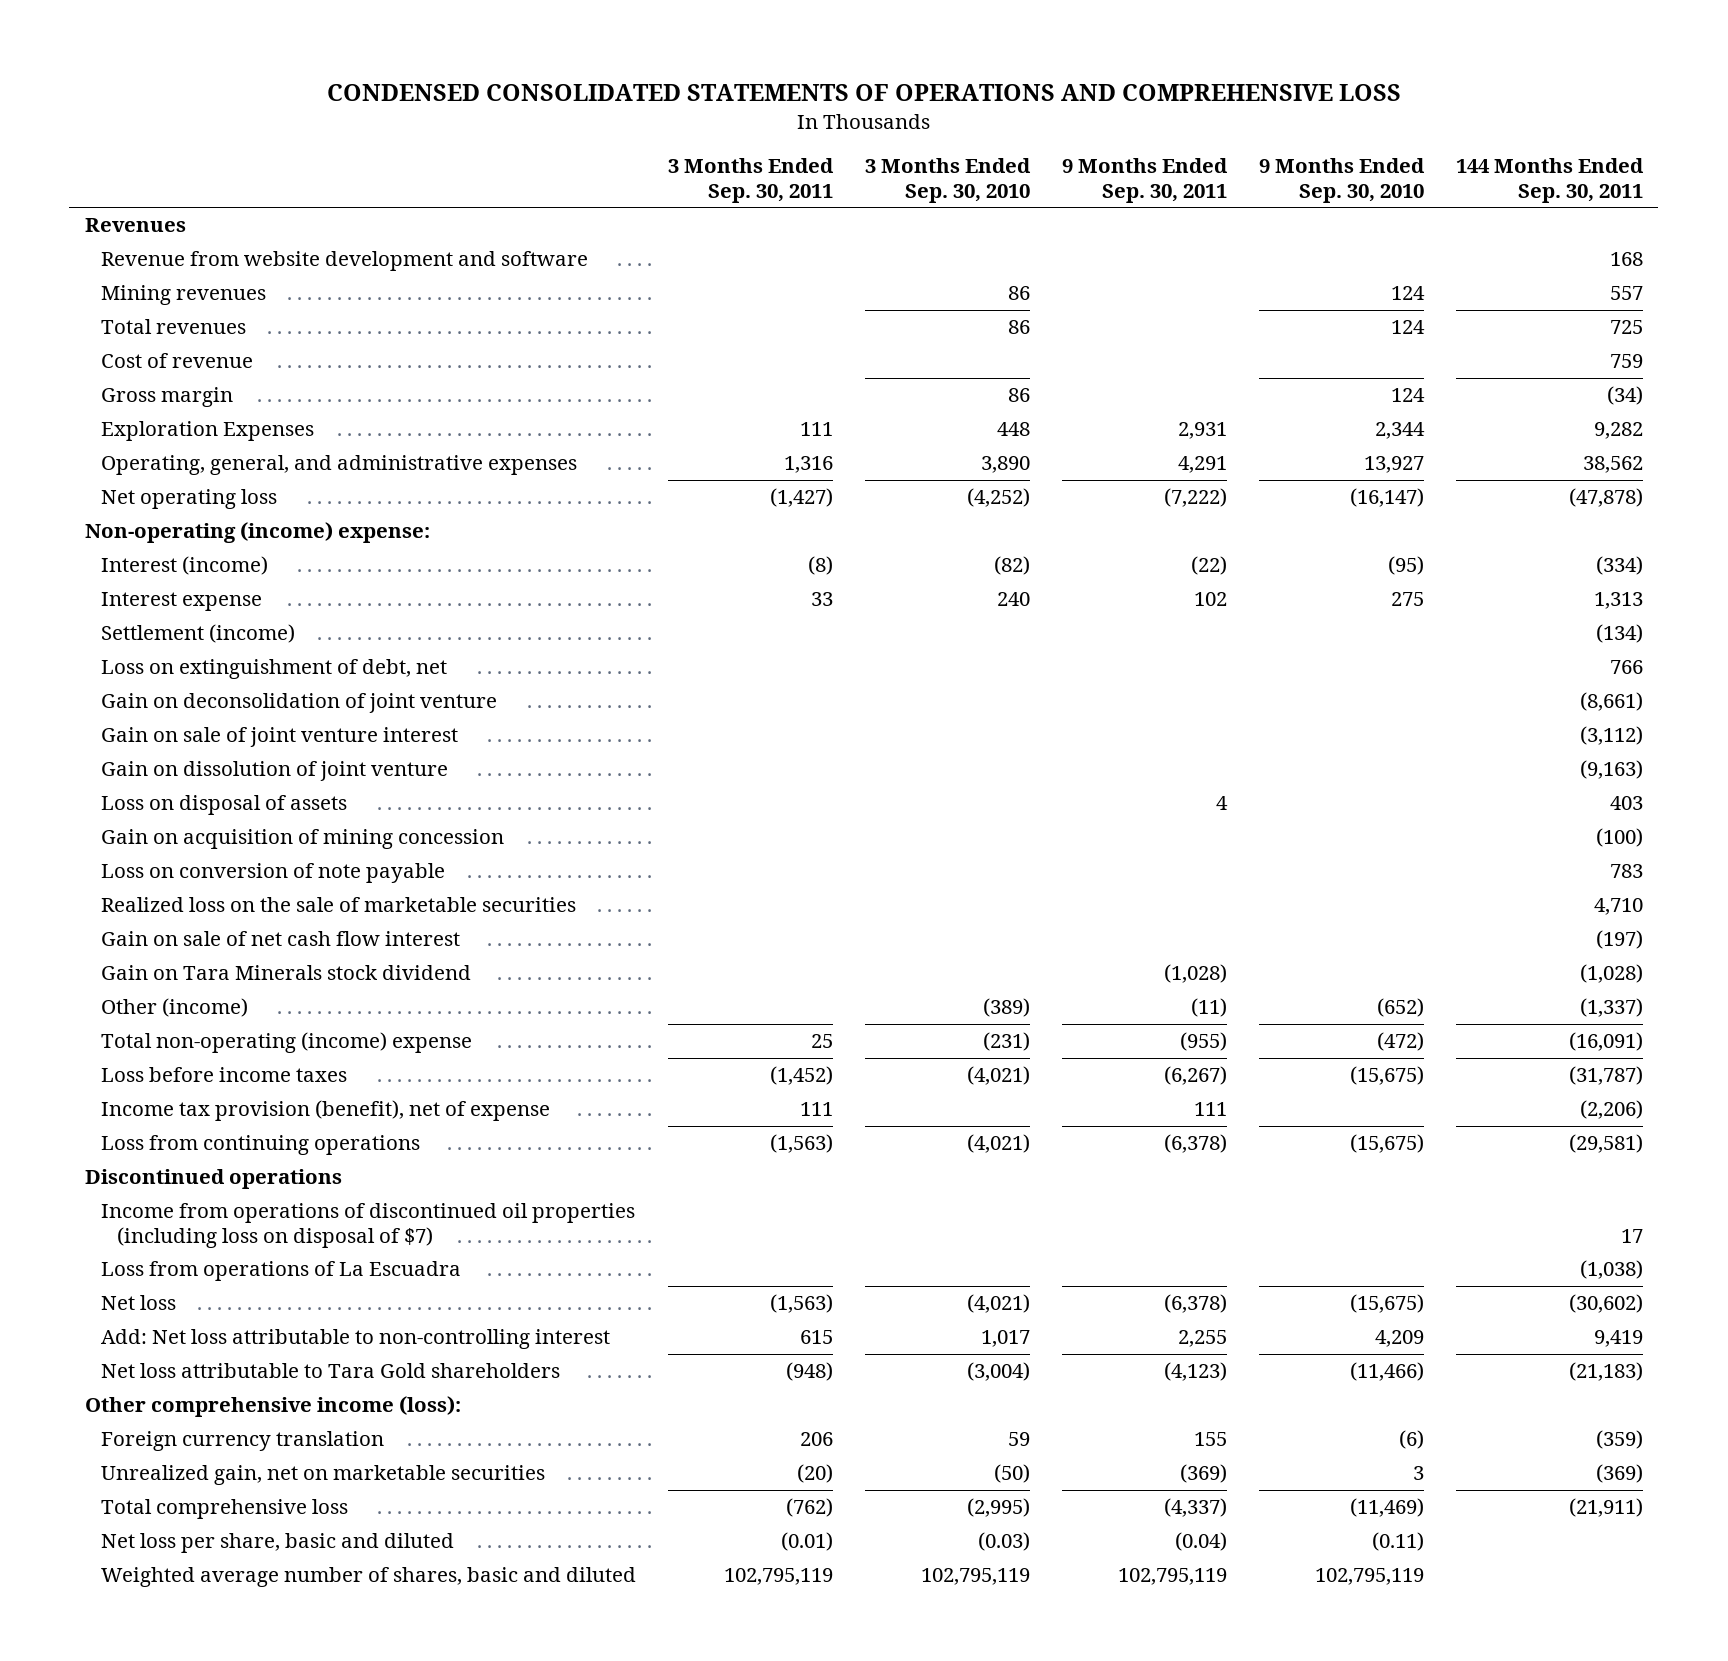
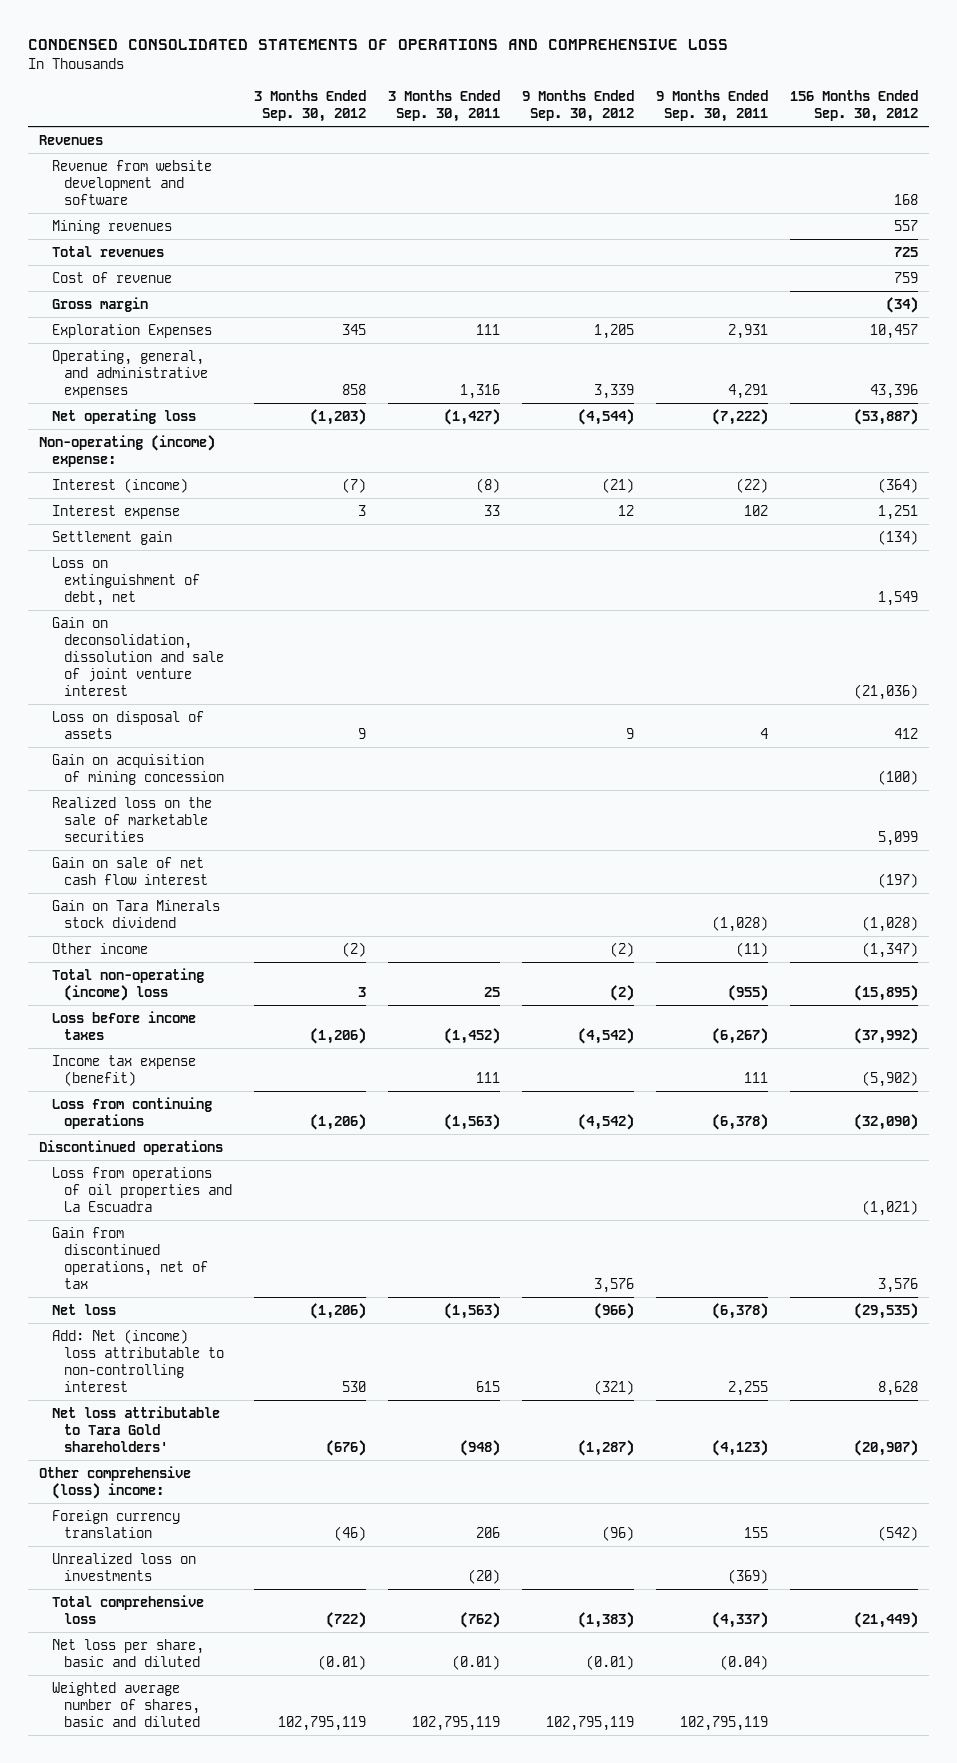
[864,158,1031,203] 3 Months Ended Sep. 30, 2010 -> none
[1258,158,1425,203] 9 Months Ended Sep. 30, 2010 -> none
[1455,158,1644,203] 144 Months Ended Sep. 30, 2011 -> none
none -> [253,90,366,123] 3 Months Ended Sep. 30, 2012
none -> [521,90,634,123] 9 Months Ended Sep. 30, 2012
none -> [789,90,918,123] 156 Months Ended Sep. 30, 2012
[101,624,296,644] Settlement (income) -> [51,530,172,545] Settlement gain
[101,727,459,748] Gain on sale of joint venture interest -> none
[101,761,449,782] Gain on dissolution of joint venture -> none
[101,693,498,714] Gain on deconsolidation of joint venture -> [51,616,224,697] Gain on deconsolidation, dissolution and sale of joint venture interest
[101,863,446,884] Loss on conversion of note payable -> none
[101,998,249,1018] Other (income) -> [51,942,148,954] Other income
[101,1032,473,1054] Total non-operating (income) expense -> [51,967,204,1002] Total non-operating (income) loss
[101,1100,551,1122] Income tax provision (benefit), net of expense -> [51,1054,196,1087] Income tax expense (benefit)
[101,1261,462,1282] Loss from operations of La Escuadra -> none
[101,1203,636,1248] Income from operations of discontinued oil properties (including loss on disposal of $7) -> [51,1166,232,1213] Loss from operations of oil properties and La Escuadra
none -> [51,1226,208,1290] Gain from discontinued operations, net of tax
[101,1329,611,1350] Add: Net loss attributable to non-controlling interest -> [51,1328,224,1393] Add: Net (income) loss attributable to non-controlling interest
[101,1363,561,1379] Net loss attributable to Tara Gold shareholders -> [51,1405,220,1453] Net loss attributable to Tara Gold shareholders'
[85,1396,462,1418] Other comprehensive income (loss): -> [39,1465,192,1500] Other comprehensive (loss) income:
[101,1465,546,1486] Unrealized gain, net on marketable securities -> [51,1552,196,1582] Unrealized loss on investments

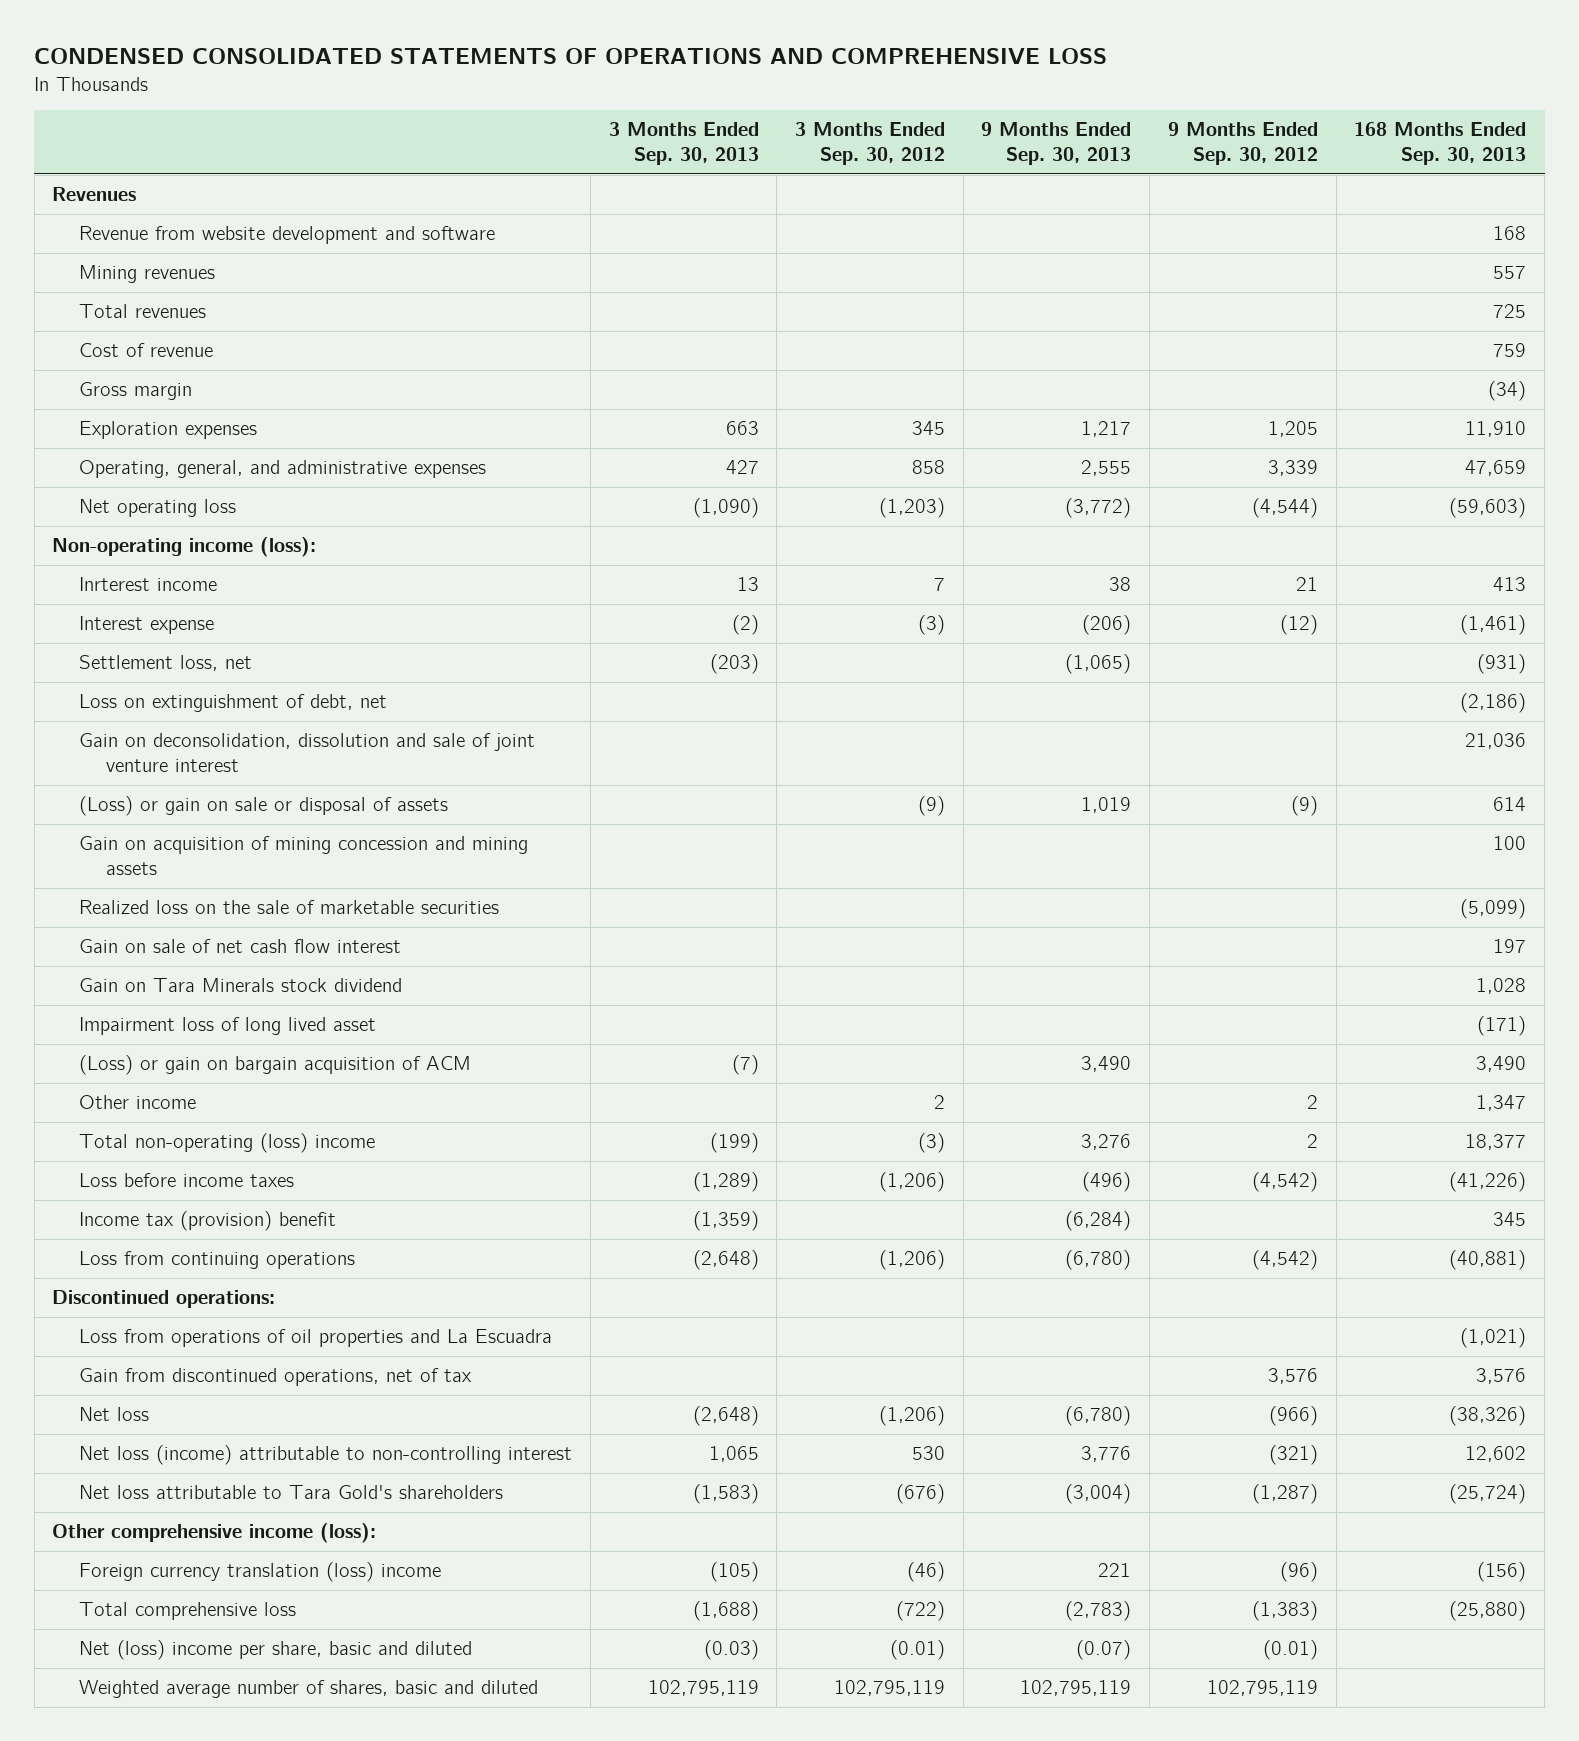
[387,90,500,123] 3 Months Ended Sep. 30, 2011 -> none
[655,90,768,123] 9 Months Ended Sep. 30, 2011 -> none
[789,90,918,123] 156 Months Ended Sep. 30, 2012 -> none
none -> [608,122,759,165] 3 Months Ended Sep. 30, 2013
none -> [981,122,1132,165] 9 Months Ended Sep. 30, 2013
none -> [1354,122,1527,165] 168 Months Ended Sep. 30, 2013
[51,323,212,338] Exploration Expenses -> [79,421,258,440] Exploration expenses
[51,530,172,545] Settlement gain -> none
[39,434,216,468] Non-operating (income) expense: -> [52,537,317,558] Non-operating income (loss):
[51,477,188,493] Interest (income) -> [79,577,218,592] Inrterest income
[341,477,366,493] (7) -> [933,578,945,592] 7
[601,477,634,493] (21) -> [1295,577,1318,592] 21
[357,504,366,516] 3 -> [917,615,945,636] (3)
[617,504,634,516] 12 -> [1279,615,1318,636] (12)
none -> [79,655,253,672] Settlement loss, net
[51,710,204,740] Loss on disposal of assets -> [79,796,449,817] (Loss) or gain on sale or disposal of assets
[357,728,366,740] 9 -> [917,796,945,817] (9)
[625,728,634,740] 9 -> [1290,796,1318,817] (9)
[51,753,224,786] Gain on acquisition of mining concession -> [79,836,529,875] Gain on acquisition of mining concession and mining assets
none -> [79,1017,377,1036] Impairment loss of long lived asset
none -> [79,1055,472,1076] (Loss) or gain on bargain acquisition of ACM
[341,941,366,957] (2) -> [933,1095,945,1110] 2
[609,941,634,957] (2) -> [1306,1095,1318,1110] 2
[51,967,204,1002] Total non-operating (income) loss -> [79,1133,376,1154] Total non-operating (loss) income
[357,987,366,998] 3 -> [917,1133,945,1154] (3)
[609,985,634,1002] (2) -> [1306,1134,1318,1149] 2
[51,1054,196,1087] Income tax expense (benefit) -> [79,1211,337,1232] Income tax (provision) benefit
[39,1139,224,1155] Discontinued operations -> [52,1290,276,1309] Discontinued operations:
[51,1552,196,1582] Unrealized loss on investments -> none
[51,1328,224,1393] Add: Net (income) loss attributable to non-controlling interest -> [79,1445,573,1466] Net loss (income) attributable to non-controlling interest
[51,1405,220,1453] Net loss attributable to Tara Gold shareholders' -> [79,1485,504,1500] Net loss attributable to Tara Gold's shareholders
[39,1465,192,1500] Other comprehensive (loss) income: -> [52,1523,377,1544] Other comprehensive income (loss):
[51,1509,180,1539] Foreign currency translation -> [79,1562,442,1583] Foreign currency translation (loss) income
[51,1638,204,1668] Net loss per share, basic and diluted -> [79,1640,473,1661] Net (loss) income per share, basic and diluted

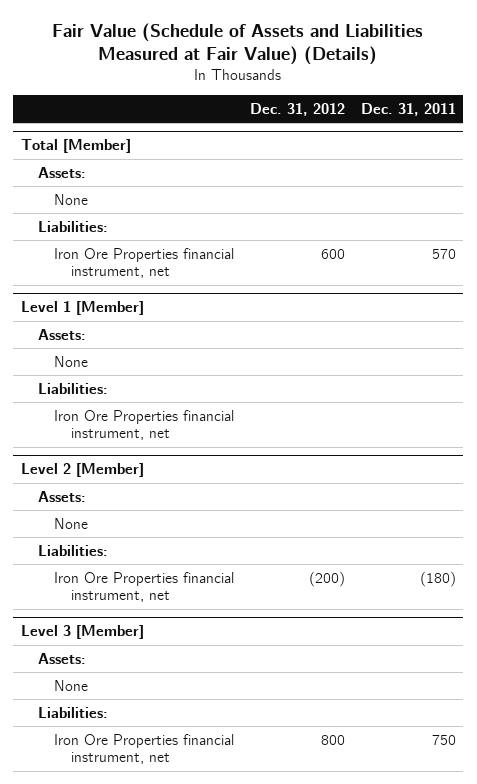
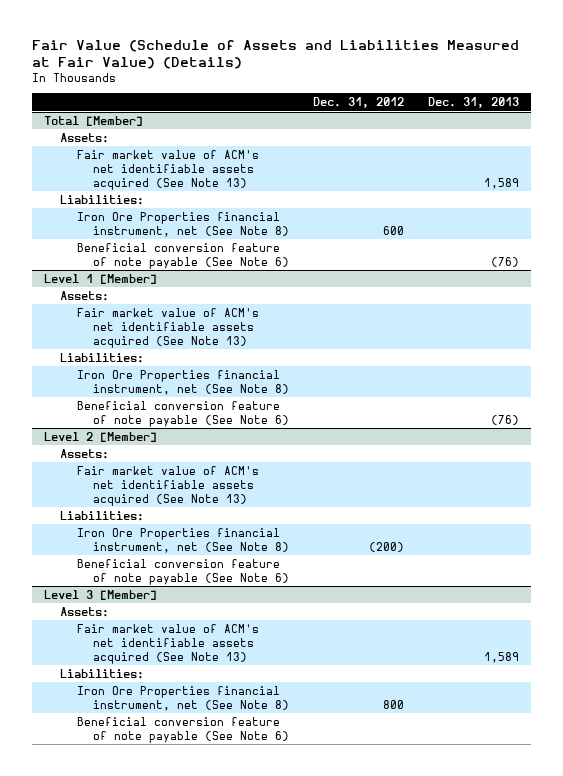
[360,103,456,117] Dec. 31, 2011 -> none
none -> [427,97,519,109] Dec. 31, 2013
[54,193,89,205] None -> [76,149,259,190] Fair market value of ACM's net identifiable assets acquired (See Note 13)
[54,247,235,279] Iron Ore Properties financial instrument, net -> [76,211,290,237] Iron Ore Properties financial instrument, net (See Note 8)
none -> [76,242,290,269] Beneficial conversion feature of note payable (See Note 6)
[54,355,89,367] None -> [76,307,259,348] Fair market value of ACM's net identifiable assets acquired (See Note 13)
[54,409,235,441] Iron Ore Properties financial instrument, net -> [76,369,290,395] Iron Ore Properties financial instrument, net (See Note 8)
none -> [76,400,290,427] Beneficial conversion feature of note payable (See Note 6)
[54,517,89,529] None -> [76,465,259,506] Fair market value of ACM's net identifiable assets acquired (See Note 13)
[54,571,235,603] Iron Ore Properties financial instrument, net -> [76,527,290,553] Iron Ore Properties financial instrument, net (See Note 8)
none -> [76,558,290,585] Beneficial conversion feature of note payable (See Note 6)
[54,679,89,691] None -> [76,623,259,664] Fair market value of ACM's net identifiable assets acquired (See Note 13)
[54,733,235,765] Iron Ore Properties financial instrument, net -> [76,685,290,711] Iron Ore Properties financial instrument, net (See Note 8)
none -> [76,716,290,743] Beneficial conversion feature of note payable (See Note 6)

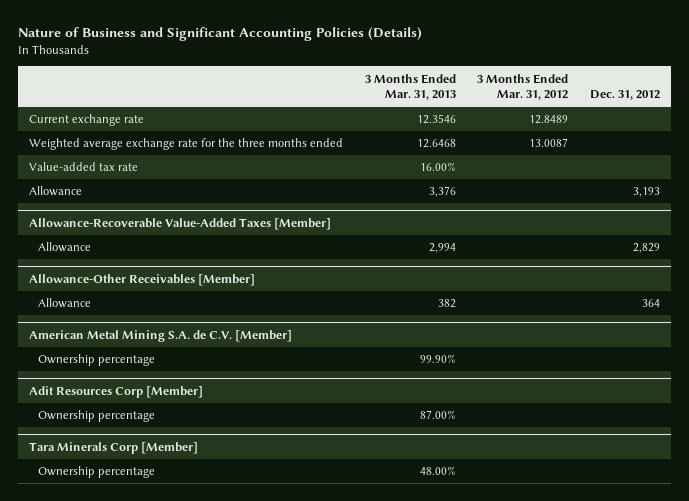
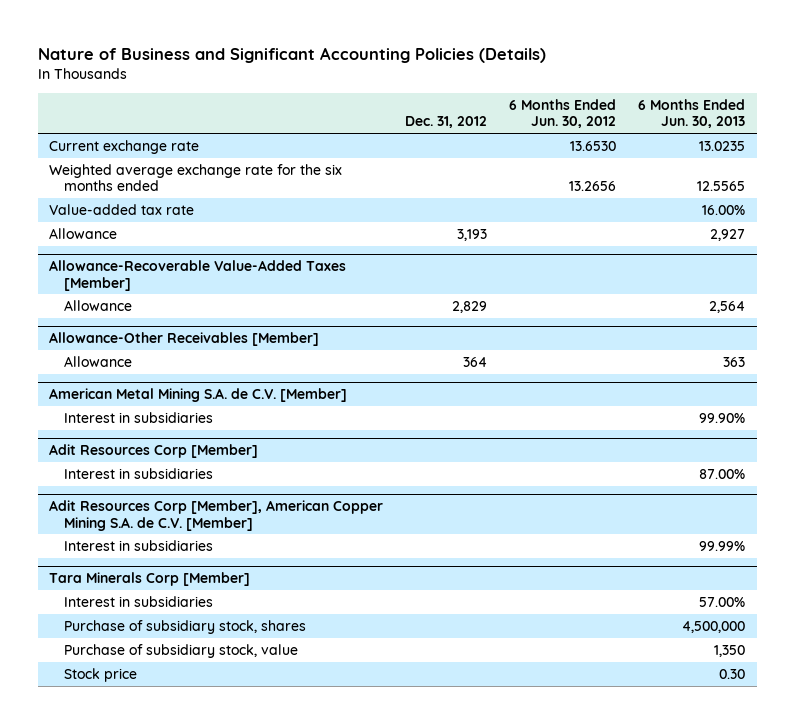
[364,73,456,101] 3 Months Ended Mar. 31, 2013 -> none
[477,73,569,101] 3 Months Ended Mar. 31, 2012 -> none
none -> [509,99,617,129] 6 Months Ended Jun. 30, 2012
none -> [638,99,746,129] 6 Months Ended Jun. 30, 2013
[29,138,344,151] Weighted average exchange rate for the three months ended -> [48,163,342,192] Weighted average exchange rate for the six months ended
[38,354,156,367] Ownership percentage -> [63,411,213,423] Interest in subsidiaries
[38,410,156,423] Ownership percentage -> [63,467,213,479] Interest in subsidiaries
none -> [48,500,383,531] Adit Resources Corp [Member], American Copper Mining S.A. de C.V. [Member]
none -> [63,539,213,551] Interest in subsidiaries
[38,466,156,479] Ownership percentage -> [63,595,213,607] Interest in subsidiaries
none -> [63,619,306,634] Purchase of subsidiary stock, shares
none -> [63,643,298,658] Purchase of subsidiary stock, value
none -> [63,667,137,682] Stock price

